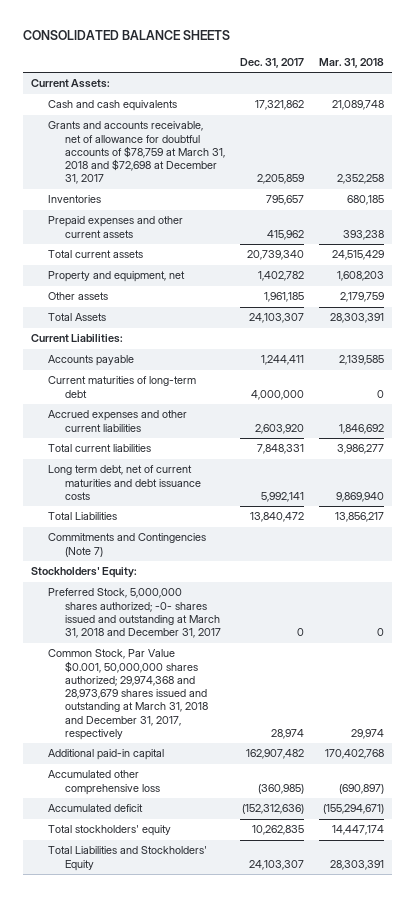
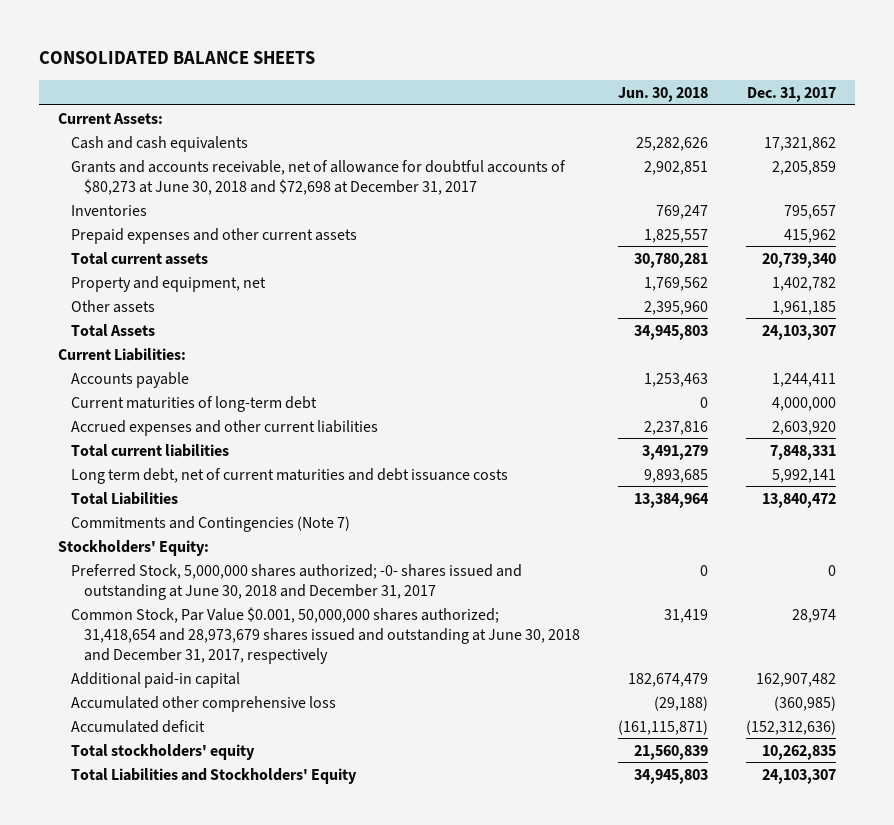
[319,57,385,68] Mar. 31, 2018 -> none
none -> [618,86,709,102] Jun. 30, 2018
[47,121,226,185] Grants and accounts receivable, net of allowance for doubtful accounts of $78,759 at March 31, 2018 and $72,698 at December 31, 2017 -> [71,159,567,195] Grants and accounts receivable, net of allowance for doubtful accounts of $80,273 at June 30, 2018 and $72,698 at December 31, 2017
[47,588,222,639] Preferred Stock, 5,000,000 shares authorized; -0- shares issued and outstanding at March 31, 2018 and December 31, 2017 -> [71,563,523,600] Preferred Stock, 5,000,000 shares authorized; -0- shares issued and outstanding at June 30, 2018 and December 31, 2017
[47,649,209,740] Common Stock, Par Value $0.001, 50,000,000 shares authorized; 29,974,368 and 28,973,679 shares issued and outstanding at March 31, 2018 and December 31, 2017, respectively -> [71,606,581,664] Common Stock, Par Value $0.001, 50,000,000 shares authorized; 31,418,654 and 28,973,679 shares issued and outstanding at June 30, 2018 and December 31, 2017, respectively

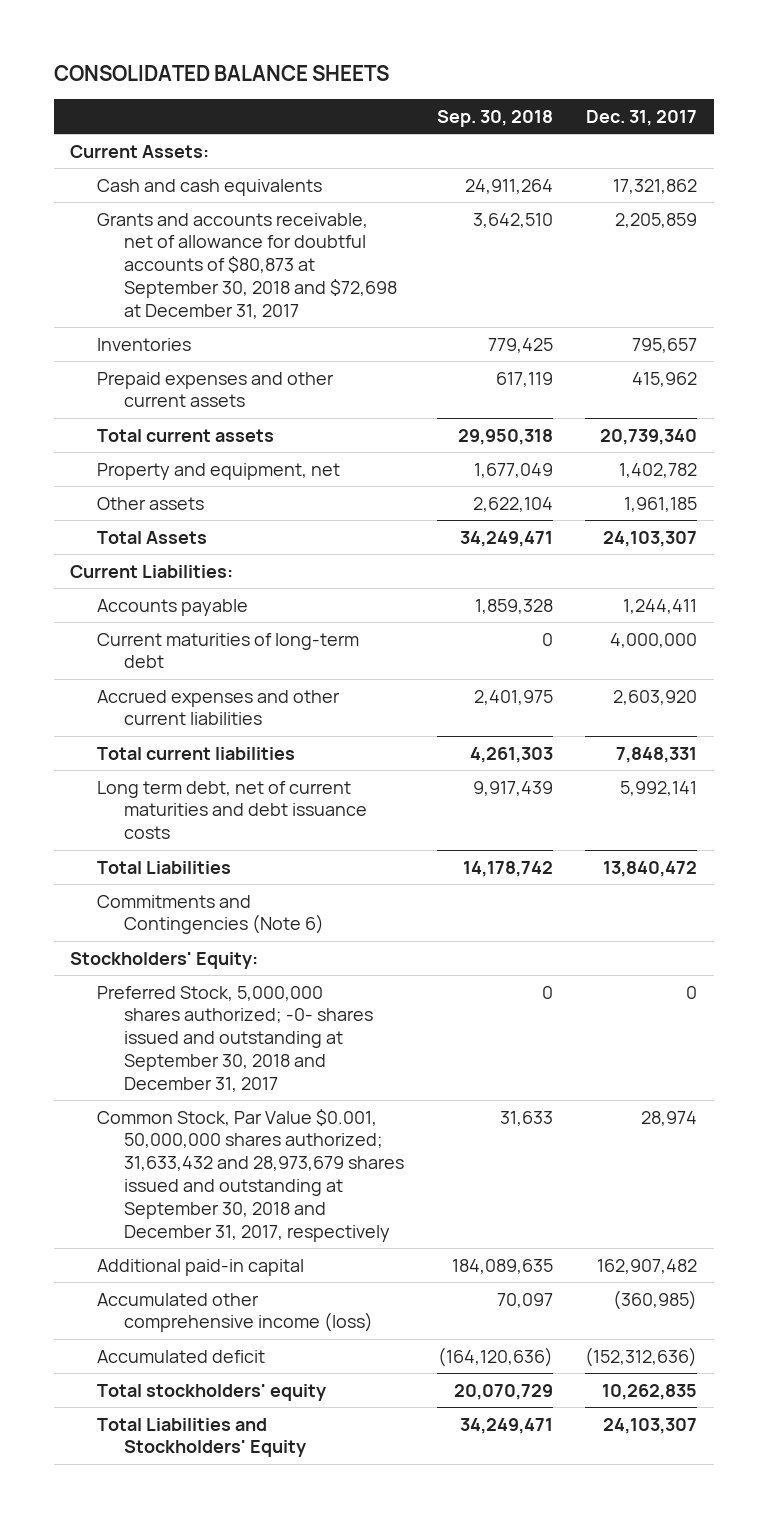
[618,86,709,102] Jun. 30, 2018 -> none
none -> [436,109,553,127] Sep. 30, 2018
[71,159,567,195] Grants and accounts receivable, net of allowance for doubtful accounts of $80,273 at June 30, 2018 and $72,698 at December 31, 2017 -> [97,212,398,319] Grants and accounts receivable, net of allowance for doubtful accounts of $80,873 at September 30, 2018 and $72,698 at December 31, 2017
[71,515,351,532] Commitments and Contingencies (Note 7) -> [97,894,325,935] Commitments and Contingencies (Note 6)
[71,563,523,600] Preferred Stock, 5,000,000 shares authorized; -0- shares issued and outstanding at June 30, 2018 and December 31, 2017 -> [97,985,374,1092] Preferred Stock, 5,000,000 shares authorized; -0- shares issued and outstanding at September 30, 2018 and December 31, 2017
[71,606,581,664] Common Stock, Par Value $0.001, 50,000,000 shares authorized; 31,418,654 and 28,973,679 shares issued and outstanding at June 30, 2018 and December 31, 2017, respectively -> [97,1108,405,1242] Common Stock, Par Value $0.001, 50,000,000 shares authorized; 31,633,432 and 28,973,679 shares issued and outstanding at September 30, 2018 and December 31, 2017, respectively
[71,695,337,712] Accumulated other comprehensive loss -> [97,1292,374,1333] Accumulated other comprehensive income (loss)

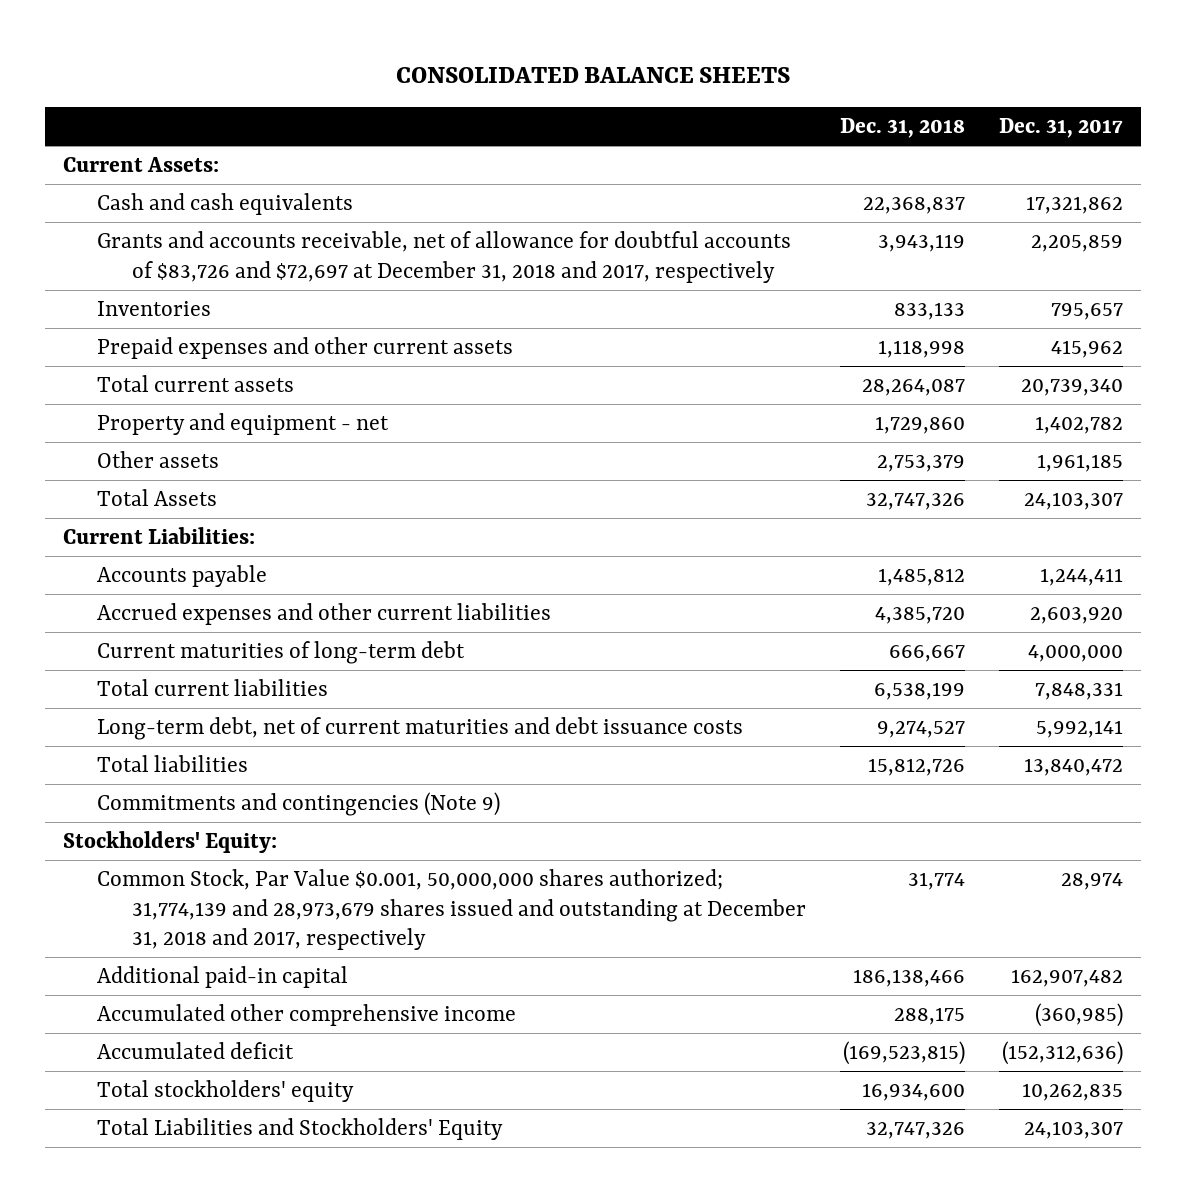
[436,109,553,127] Sep. 30, 2018 -> none
none -> [839,118,965,139] Dec. 31, 2018
[97,212,398,319] Grants and accounts receivable, net of allowance for doubtful accounts of $80,873 at September 30, 2018 and $72,698 at December 31, 2017 -> [97,230,792,283] Grants and accounts receivable, net of allowance for doubtful accounts of $83,726 and $72,697 at December 31, 2018 and 2017, respectively
[97,462,341,480] Property and equipment, net -> [97,412,390,435] Property and equipment - net
[97,632,360,669] Current maturities of long-term debt -> [97,640,466,664] Current maturities of long-term debt
[97,780,368,840] Long term debt, net of current maturities and debt issuance costs -> [97,716,744,740] Long-term debt, net of current maturities and debt issuance costs
[97,860,232,874] Total Liabilities -> [97,754,249,772] Total liabilities
[97,894,325,935] Commitments and Contingencies (Note 6) -> [97,791,501,816] Commitments and contingencies (Note 9)
[97,985,374,1092] Preferred Stock, 5,000,000 shares authorized; -0- shares issued and outstanding at September 30, 2018 and December 31, 2017 -> none
[97,1108,405,1242] Common Stock, Par Value $0.001, 50,000,000 shares authorized; 31,633,432 and 28,973,679 shares issued and outstanding at September 30, 2018 and December 31, 2017, respectively -> [97,868,806,951] Common Stock, Par Value $0.001, 50,000,000 shares authorized; 31,774,139 and 28,973,679 shares issued and outstanding at December 31, 2018 and 2017, respectively
[97,1292,374,1333] Accumulated other comprehensive income (loss) -> [97,1003,517,1026] Accumulated other comprehensive income

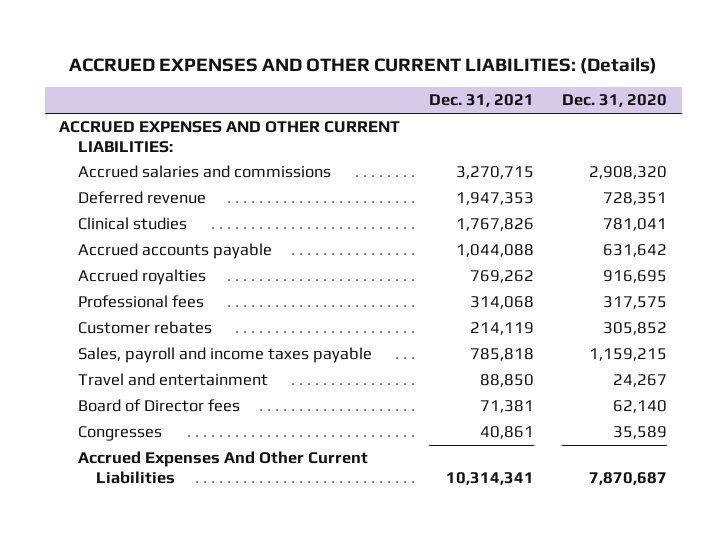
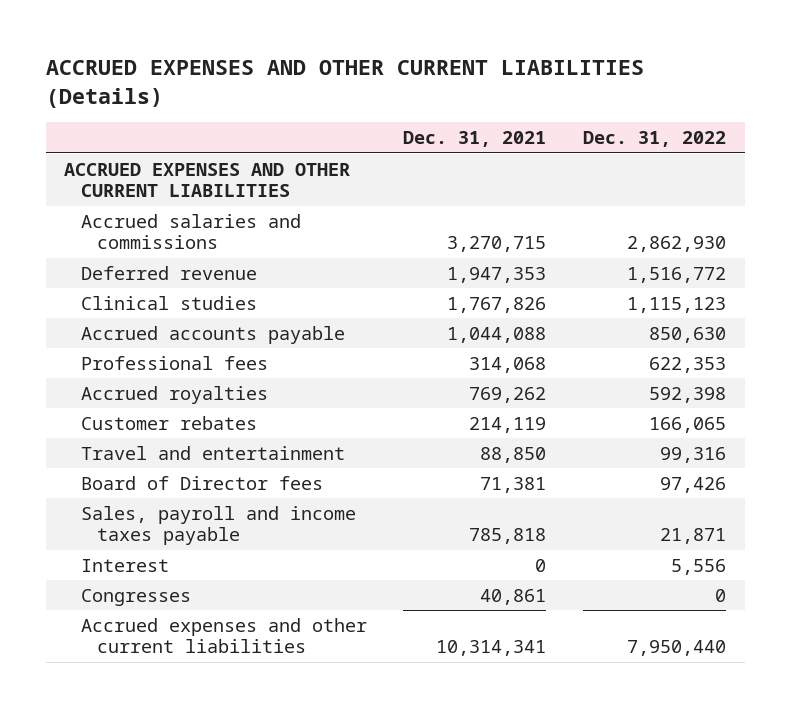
[69,56,658,74] ACCRUED EXPENSES AND OTHER CURRENT LIABILITIES: (Details) -> [46,59,645,108] ACCRUED EXPENSES AND OTHER CURRENT LIABILITIES (Details)
[562,94,668,108] Dec. 31, 2020 -> none
none -> [583,131,727,148] Dec. 31, 2022
[59,121,401,153] ACCRUED EXPENSES AND OTHER CURRENT LIABILITIES: -> [64,162,351,198] ACCRUED EXPENSES AND OTHER CURRENT LIABILITIES
[77,269,206,286] Accrued royalties -> [80,385,268,404] Accrued royalties
[77,347,372,364] Sales, payroll and income taxes payable -> [80,505,356,546] Sales, payroll and income taxes payable
none -> [80,558,169,572] Interest
[77,451,368,484] Accrued Expenses And Other Current Liabilities -> [80,617,367,654] Accrued expenses and other current liabilities

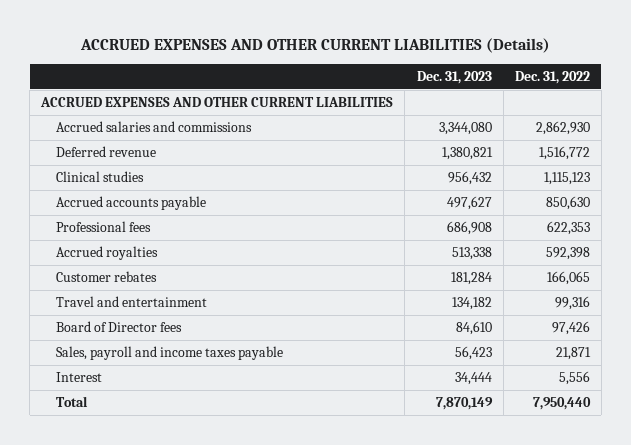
[403,131,547,148] Dec. 31, 2021 -> none
none -> [416,70,492,84] Dec. 31, 2023
[80,588,191,606] Congresses -> none
[80,617,367,654] Accrued expenses and other current liabilities -> [55,395,88,407] Total

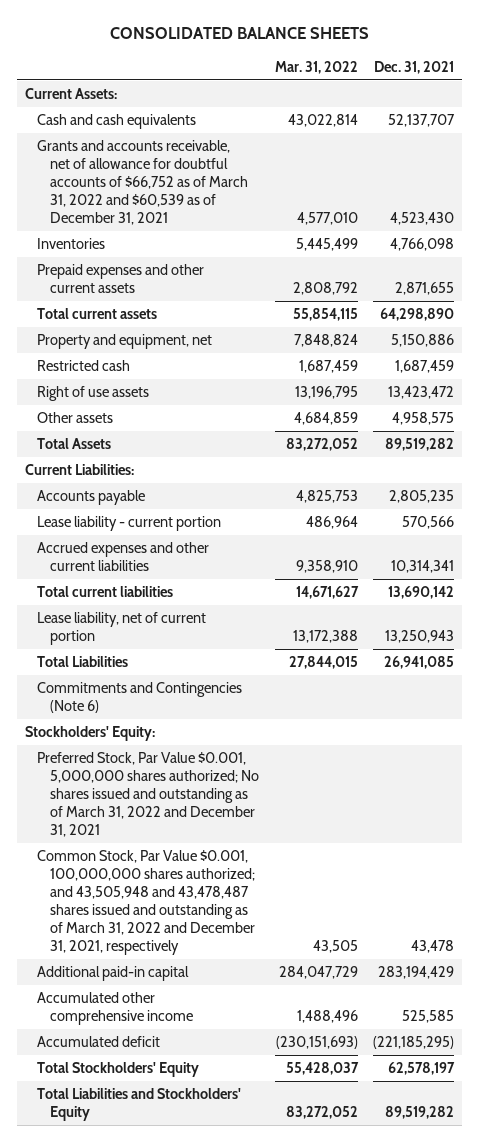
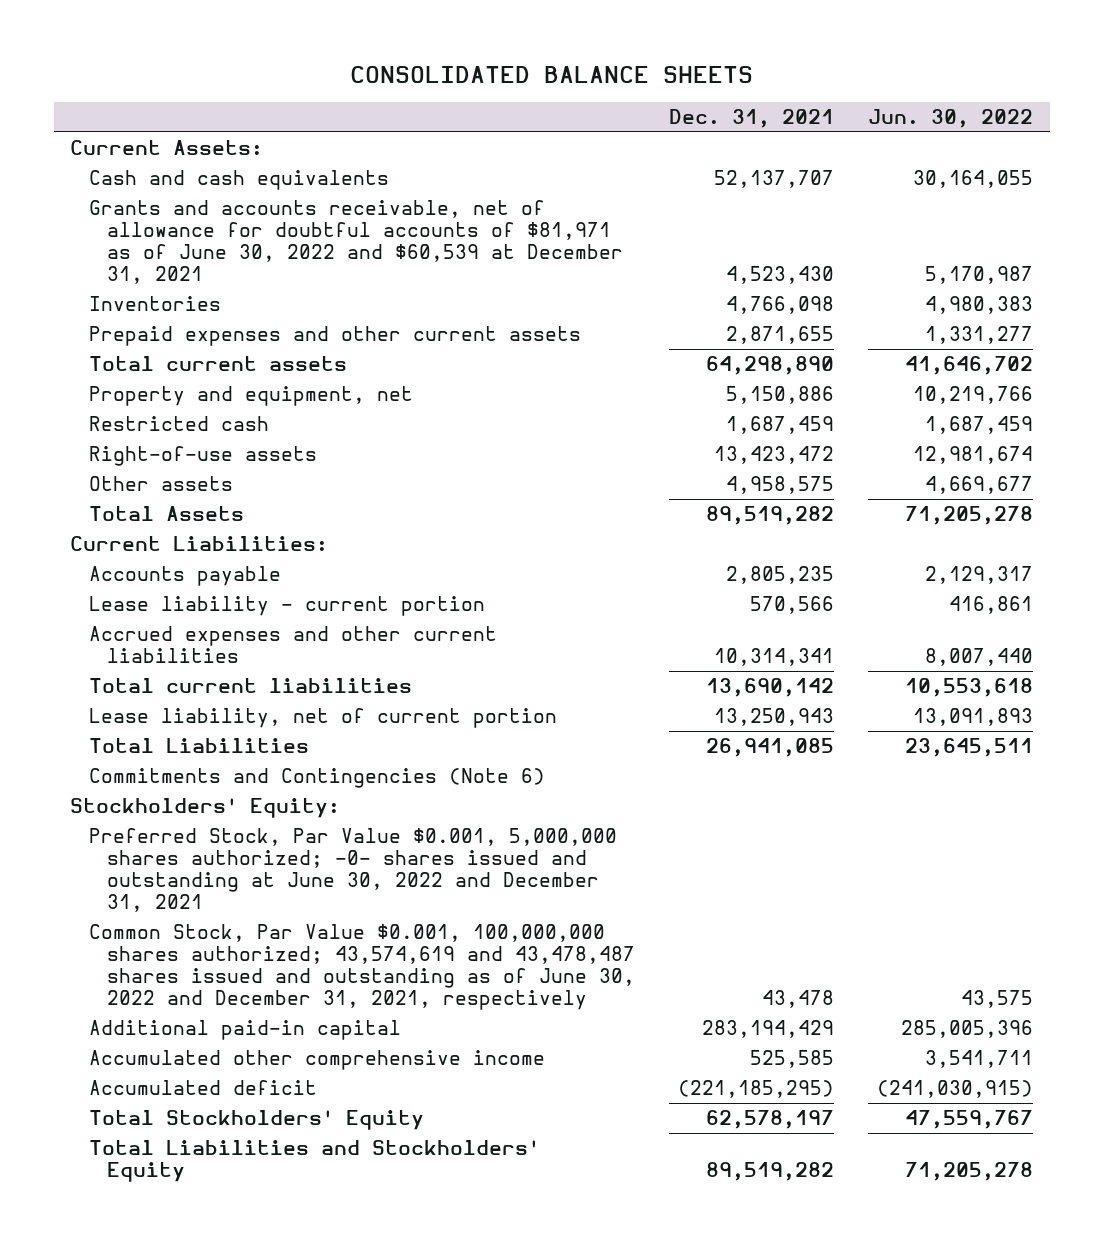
[274,60,358,74] Mar. 31, 2022 -> none
none -> [867,109,1033,129] Jun. 30, 2022
[37,139,249,225] Grants and accounts receivable, net of allowance for doubtful accounts of $66,752 as of March 31, 2022 and $60,539 as of December 31, 2021 -> [88,200,624,285] Grants and accounts receivable, net of allowance for doubtful accounts of $81,971 as of June 30, 2022 and $60,539 at December 31, 2021
[37,385,150,401] Right of use assets -> [88,446,317,467] Right-of-use assets
[37,751,260,837] Preferred Stock, Par Value $0.001, 5,000,000 shares authorized; No shares issued and outstanding as of March 31, 2022 and December 31, 2021 -> [88,828,617,913] Preferred Stock, Par Value $0.001, 5,000,000 shares authorized; -0- shares issued and outstanding at June 30, 2022 and December 31, 2021
[37,849,256,955] Common Stock, Par Value $0.001, 100,000,000 shares authorized; and 43,505,948 and 43,478,487 shares issued and outstanding as of March 31, 2022 and December 31, 2021, respectively -> [88,924,636,1011] Common Stock, Par Value $0.001, 100,000,000 shares authorized; 43,574,619 and 43,478,487 shares issued and outstanding as of June 30, 2022 and December 31, 2021, respectively

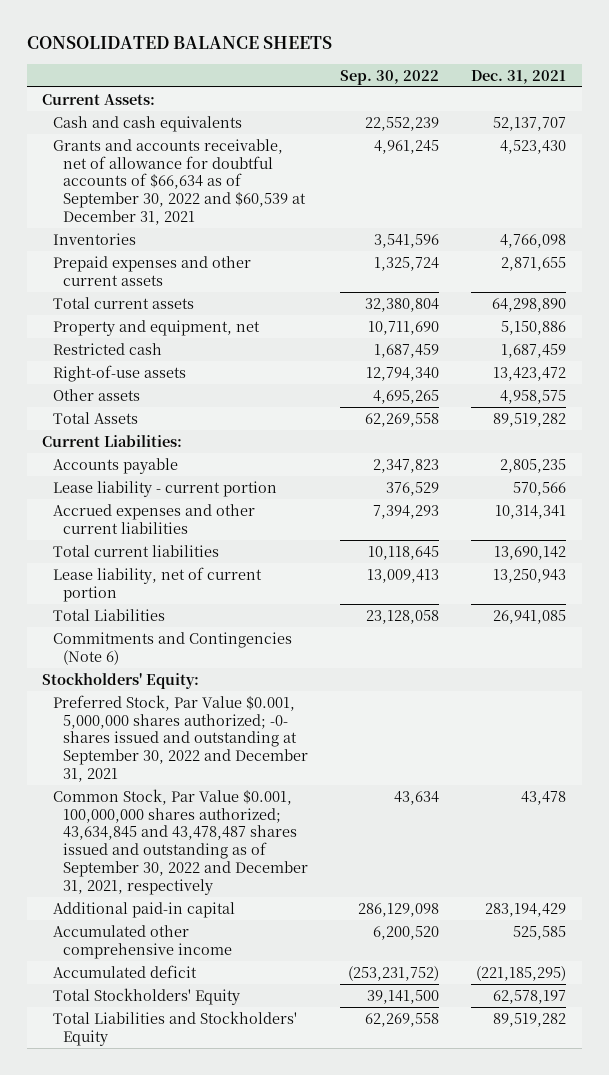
[867,109,1033,129] Jun. 30, 2022 -> none
none -> [340,69,440,85] Sep. 30, 2022
[88,200,624,285] Grants and accounts receivable, net of allowance for doubtful accounts of $81,971 as of June 30, 2022 and $60,539 at December 31, 2021 -> [52,138,307,225] Grants and accounts receivable, net of allowance for doubtful accounts of $66,634 as of September 30, 2022 and $60,539 at December 31, 2021
[88,828,617,913] Preferred Stock, Par Value $0.001, 5,000,000 shares authorized; -0- shares issued and outstanding at June 30, 2022 and December 31, 2021 -> [52,694,309,782] Preferred Stock, Par Value $0.001, 5,000,000 shares authorized; -0- shares issued and outstanding at September 30, 2022 and December 31, 2021
[88,924,636,1011] Common Stock, Par Value $0.001, 100,000,000 shares authorized; 43,574,619 and 43,478,487 shares issued and outstanding as of June 30, 2022 and December 31, 2021, respectively -> [52,788,309,895] Common Stock, Par Value $0.001, 100,000,000 shares authorized; 43,634,845 and 43,478,487 shares issued and outstanding as of September 30, 2022 and December 31, 2021, respectively

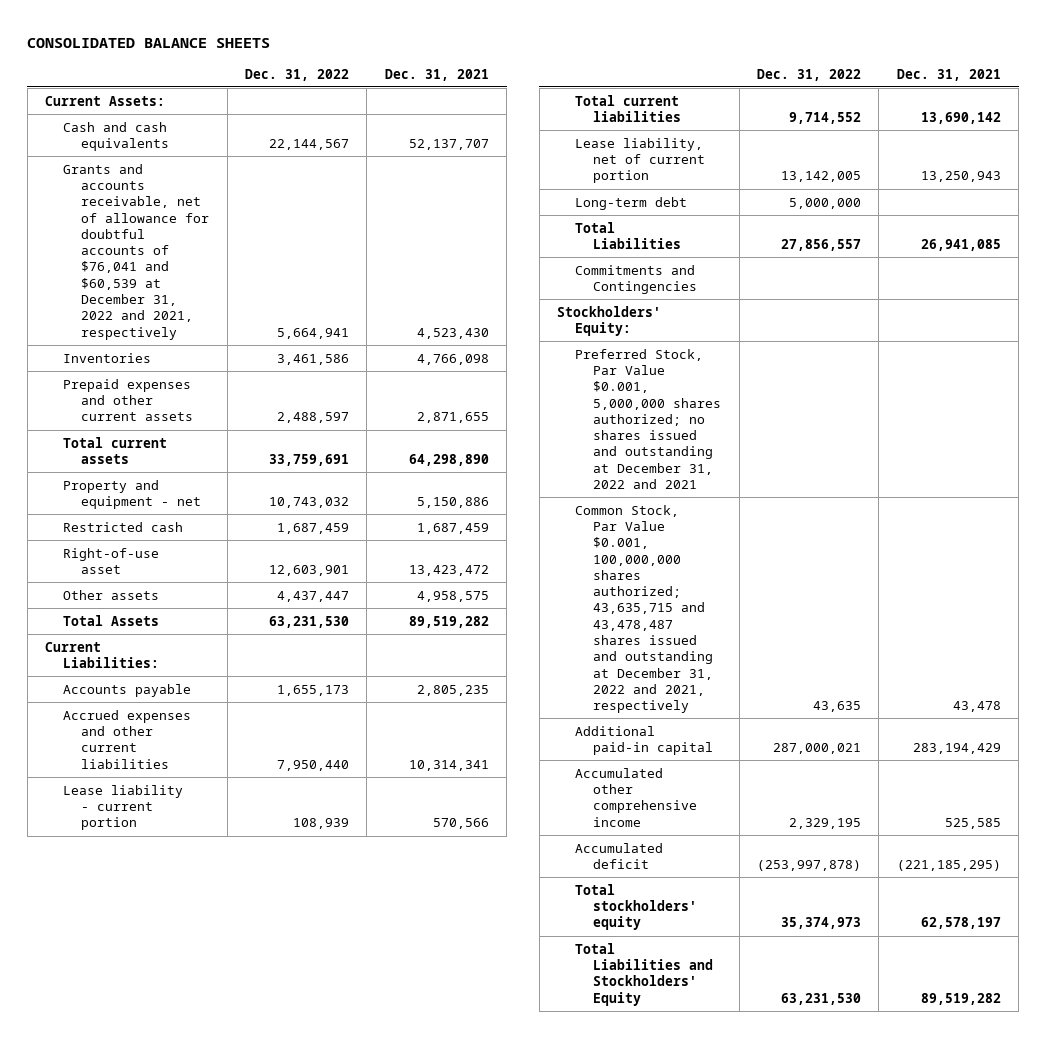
[340,69,440,85] Sep. 30, 2022 -> none
none -> [245,68,350,81] Dec. 31, 2022
[52,138,307,225] Grants and accounts receivable, net of allowance for doubtful accounts of $66,634 as of September 30, 2022 and $60,539 at December 31, 2021 -> [63,163,210,340] Grants and accounts receivable, net of allowance for doubtful accounts of $76,041 and $60,539 at December 31, 2022 and 2021, respectively
[52,319,260,336] Property and equipment, net -> [63,479,202,509] Property and equipment - net
[52,364,186,382] Right-of-use assets -> [63,547,160,574] Right-of-use asset
[52,480,277,497] Lease liability - current portion -> [63,784,184,831] Lease liability - current portion
none -> [575,196,688,210] Long-term debt
[52,631,292,665] Commitments and Contingencies (Note 6) -> [575,264,698,294] Commitments and Contingencies
[52,694,309,782] Preferred Stock, Par Value $0.001, 5,000,000 shares authorized; -0- shares issued and outstanding at September 30, 2022 and December 31, 2021 -> [575,348,722,489] Preferred Stock, Par Value $0.001, 5,000,000 shares authorized; no shares issued and outstanding at December 31, 2022 and 2021
[52,788,309,895] Common Stock, Par Value $0.001, 100,000,000 shares authorized; 43,634,845 and 43,478,487 shares issued and outstanding as of September 30, 2022 and December 31, 2021, respectively -> [575,504,714,714] Common Stock, Par Value $0.001, 100,000,000 shares authorized; 43,635,715 and 43,478,487 shares issued and outstanding at December 31, 2022 and 2021, respectively
[52,987,240,1005] Total Stockholders' Equity -> [575,883,698,931] Total stockholders' equity

